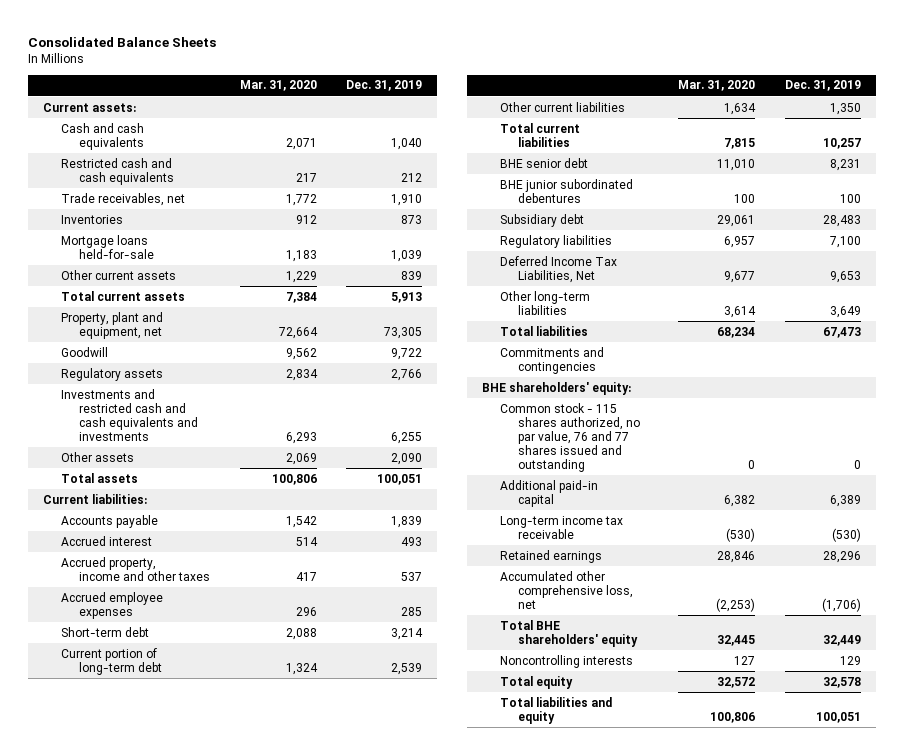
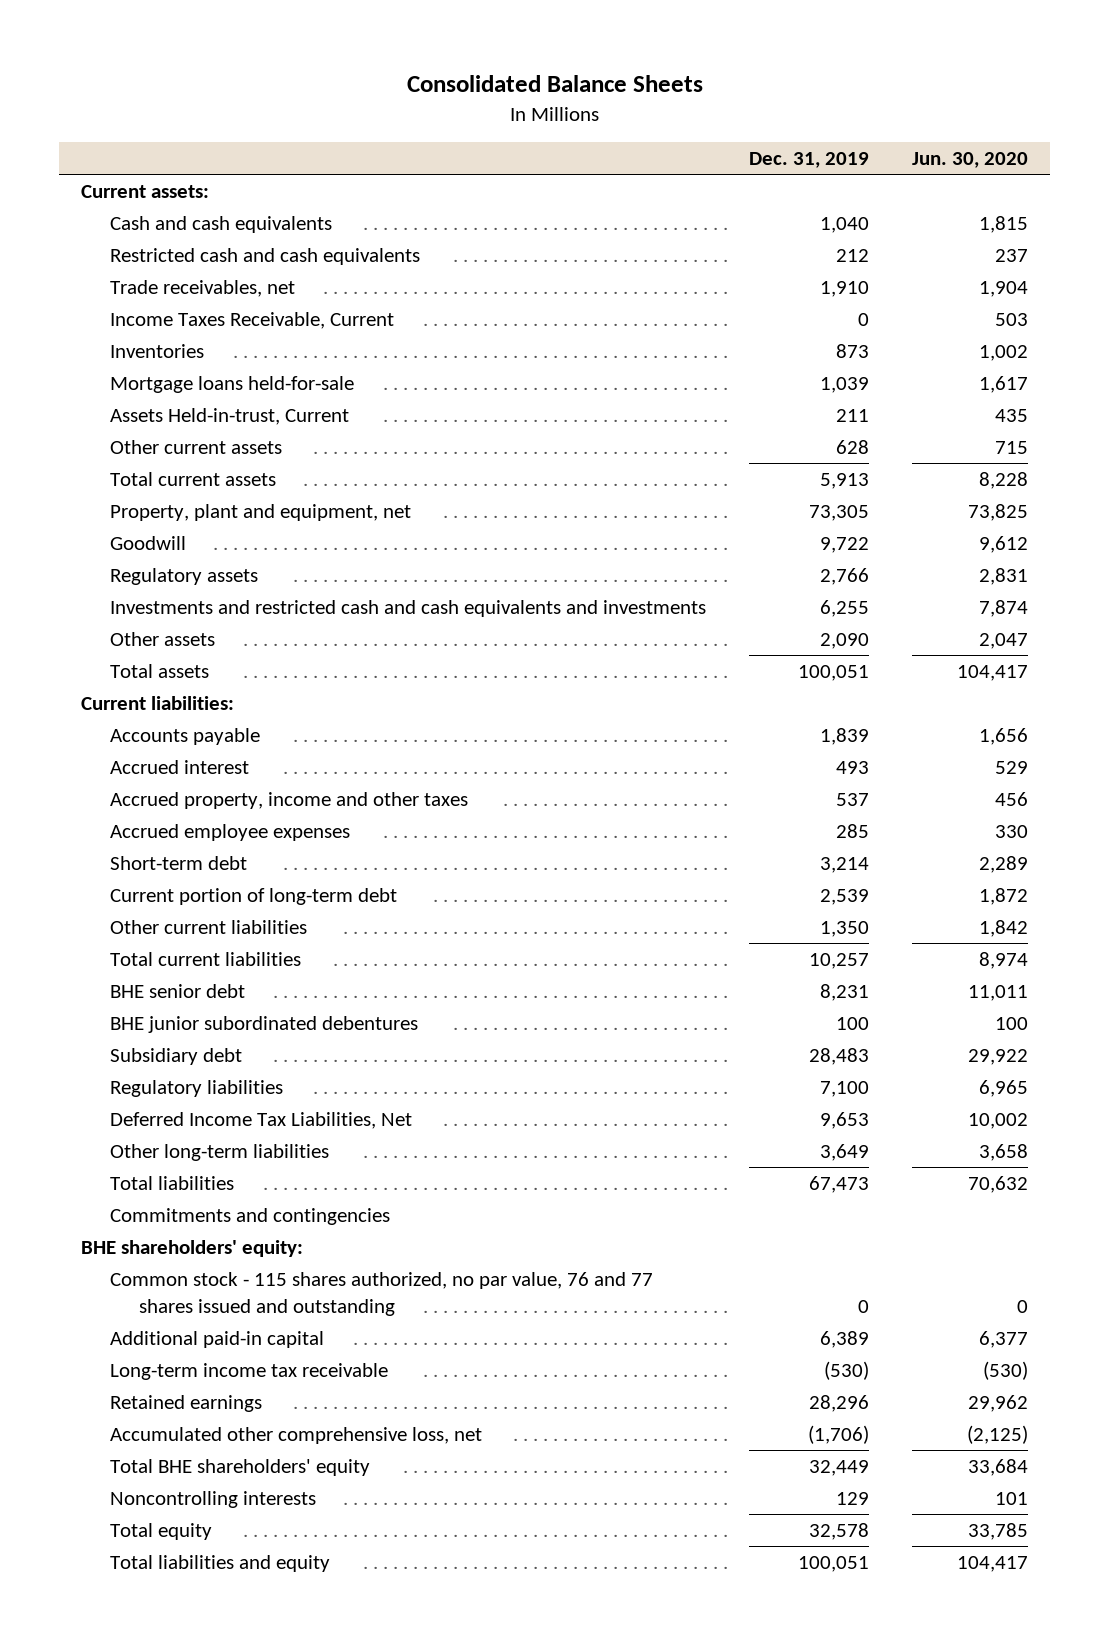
[239,80,317,92] Mar. 31, 2020 -> none
none -> [912,152,1029,169] Jun. 30, 2020
none -> [109,312,394,330] Income Taxes Receivable, Current
none -> [109,408,349,426] Assets Held-in-trust, Current
[401,270,423,280] 839 -> [836,440,870,455] 628

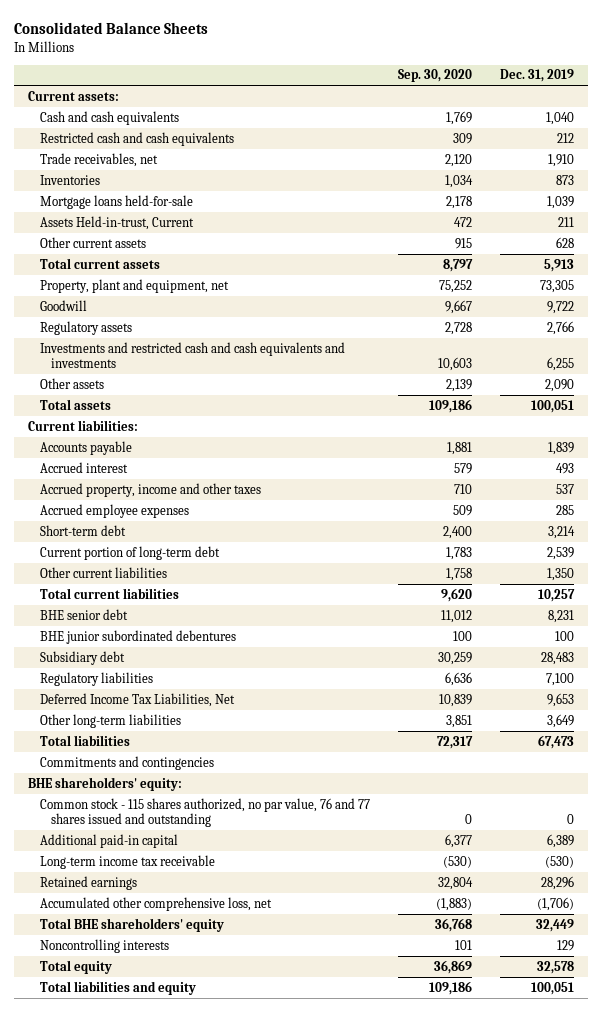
[912,152,1029,169] Jun. 30, 2020 -> none
none -> [397,69,472,83] Sep. 30, 2020
[109,312,394,330] Income Taxes Receivable, Current -> none

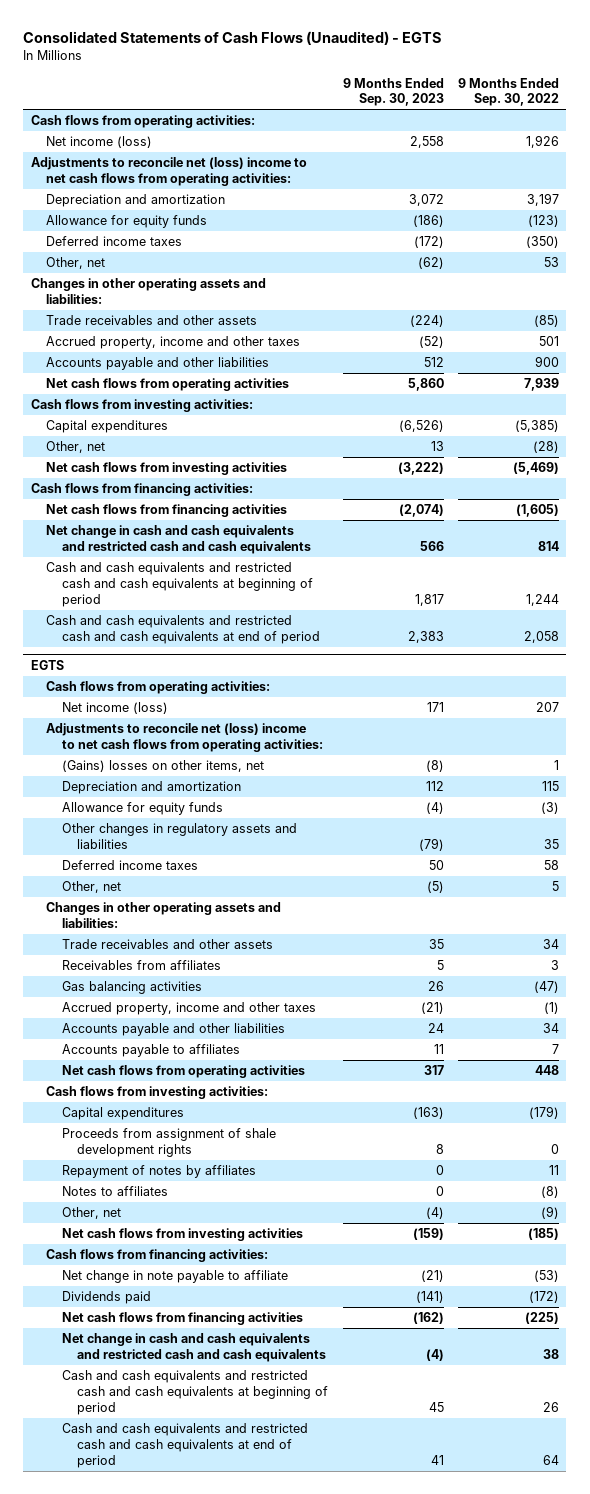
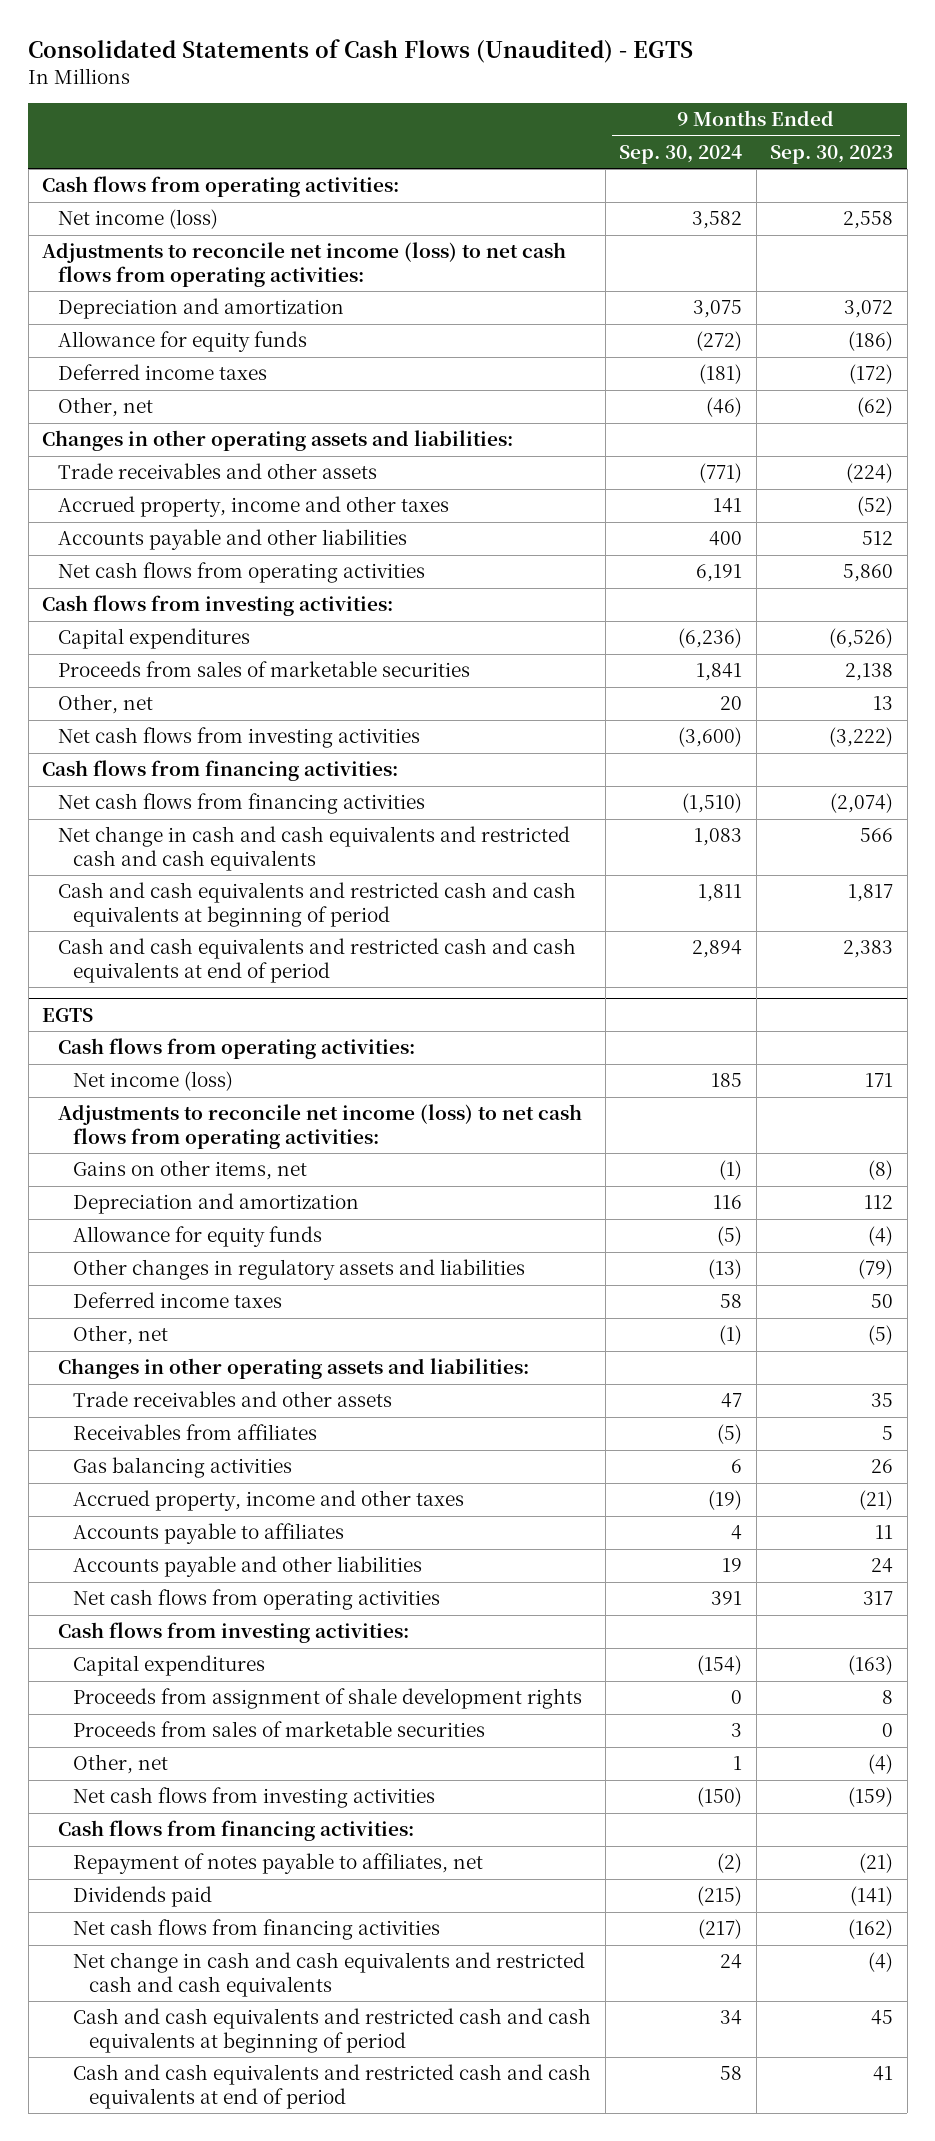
[458,77,560,107] 9 Months Ended Sep. 30, 2022 -> none
none -> [619,144,743,164] Sep. 30, 2024
[30,156,307,186] Adjustments to reconcile net (loss) income to net cash flows from operating activities: -> [42,242,567,287] Adjustments to reconcile net income (loss) to net cash flows from operating activities:
none -> [57,661,470,678] Proceeds from sales of marketable securities
[46,722,323,752] Adjustments to reconcile net (loss) income to net cash flows from operating activities: -> [57,1104,582,1149] Adjustments to reconcile net income (loss) to net cash flows from operating activities:
[61,759,264,772] (Gains) losses on other items, net -> [73,1160,308,1181] Gains on other items, net
[61,1022,285,1036] Accounts payable and other liabilities -> [73,1556,423,1578] Accounts payable and other liabilities
[61,1164,256,1178] Repayment of notes by affiliates -> none
[61,1185,168,1196] Notes to affiliates -> none
none -> [73,1721,486,1738] Proceeds from sales of marketable securities
[61,1269,288,1283] Net change in note payable to affiliate -> [73,1853,484,1875] Repayment of notes payable to affiliates, net

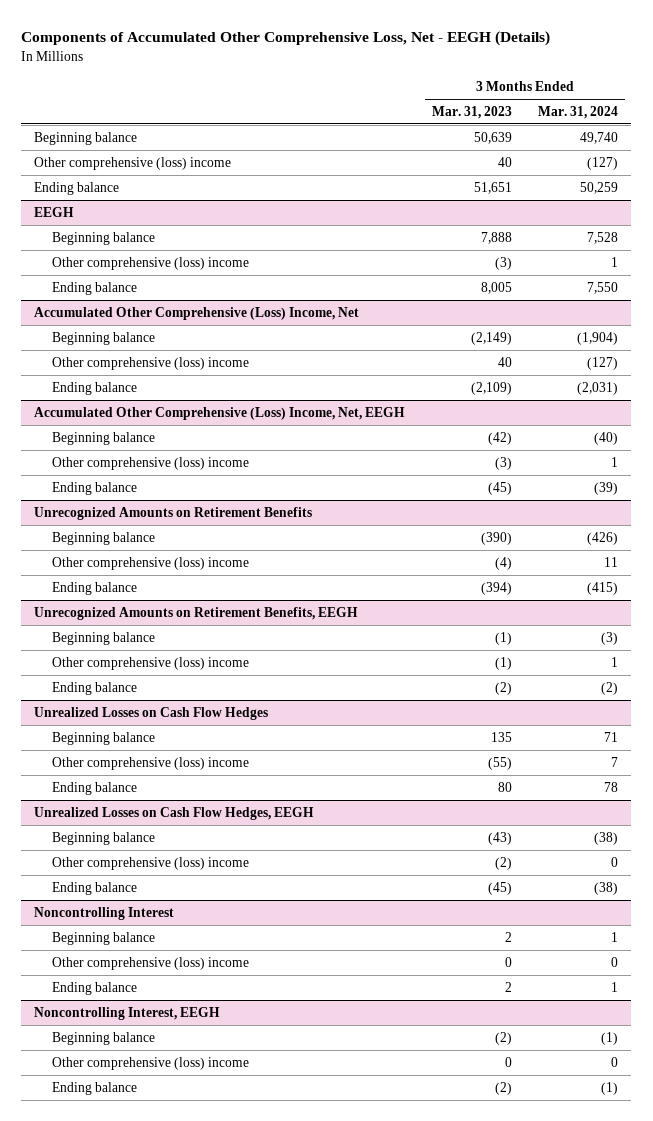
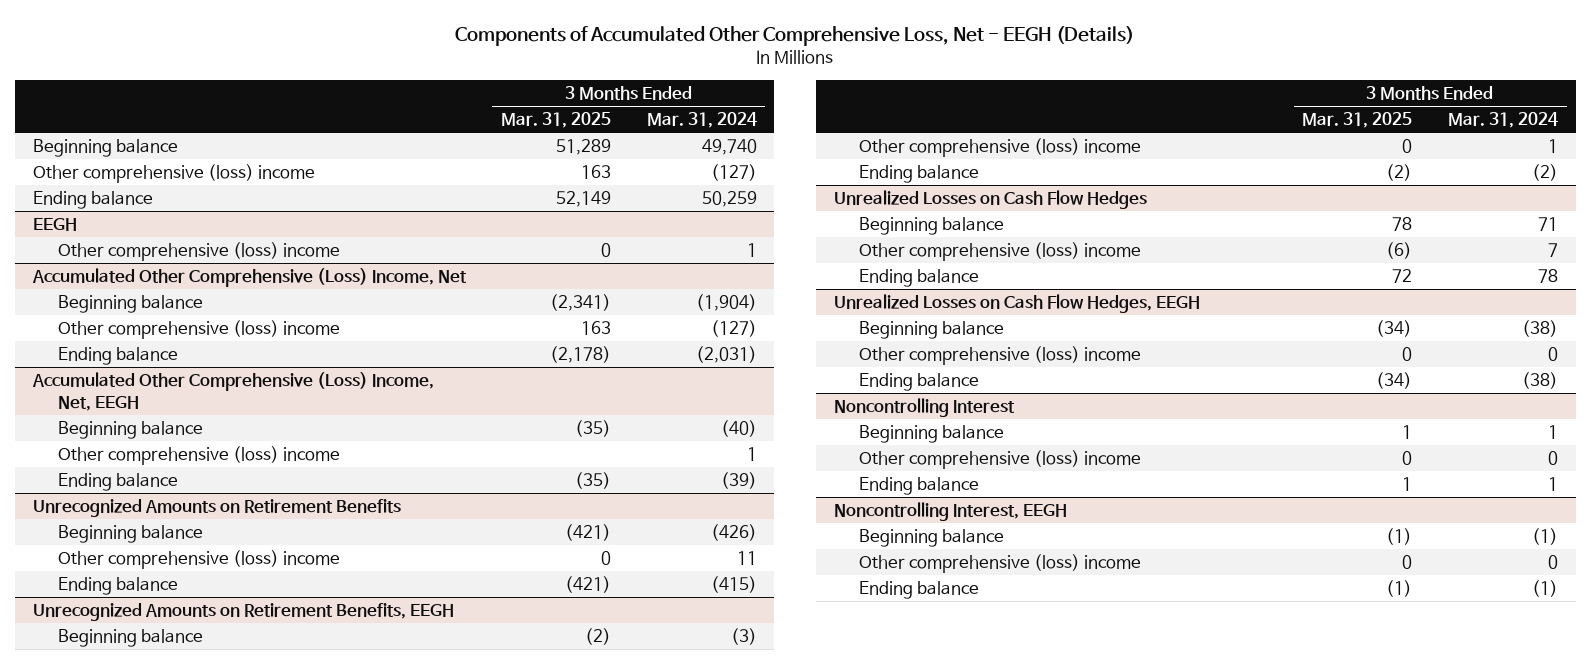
[431,105,512,119] Mar. 31, 2023 -> none
none -> [501,112,612,129] Mar. 31, 2025
[51,231,155,245] Beginning balance -> none
[51,281,137,295] Ending balance -> none

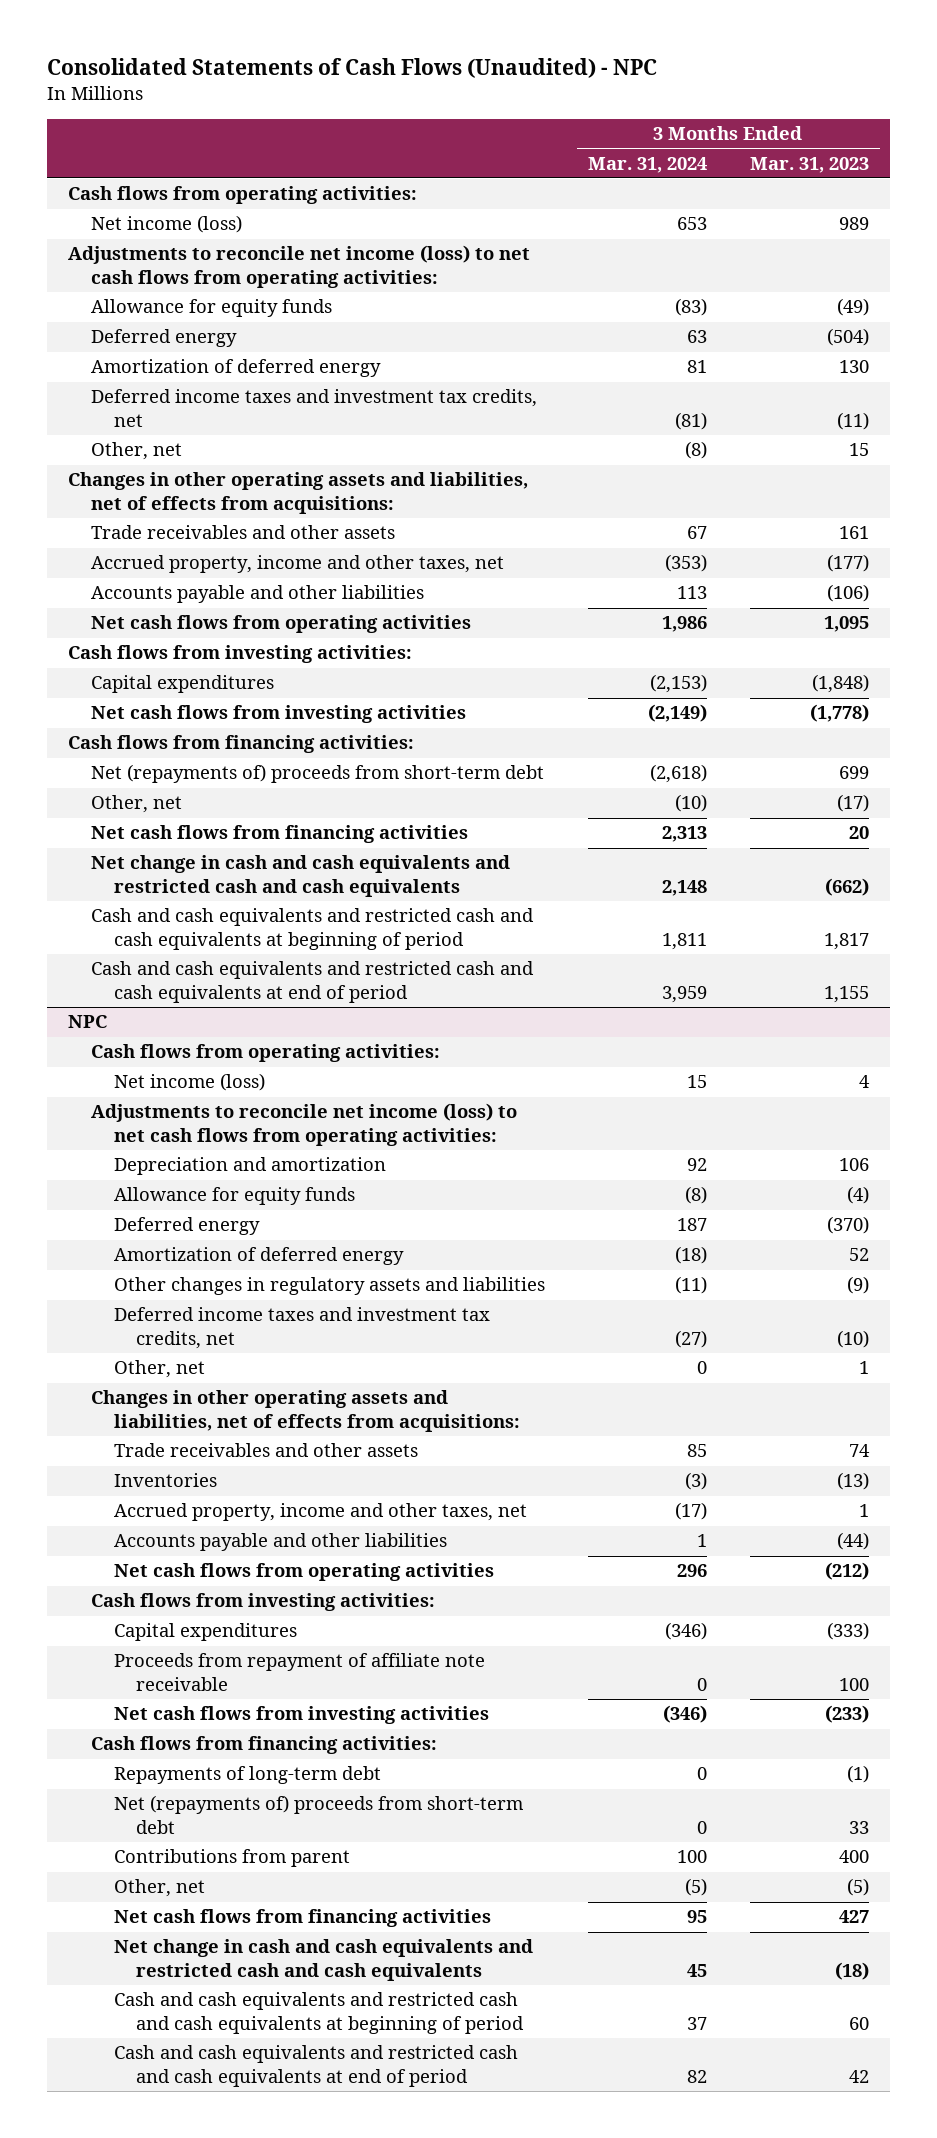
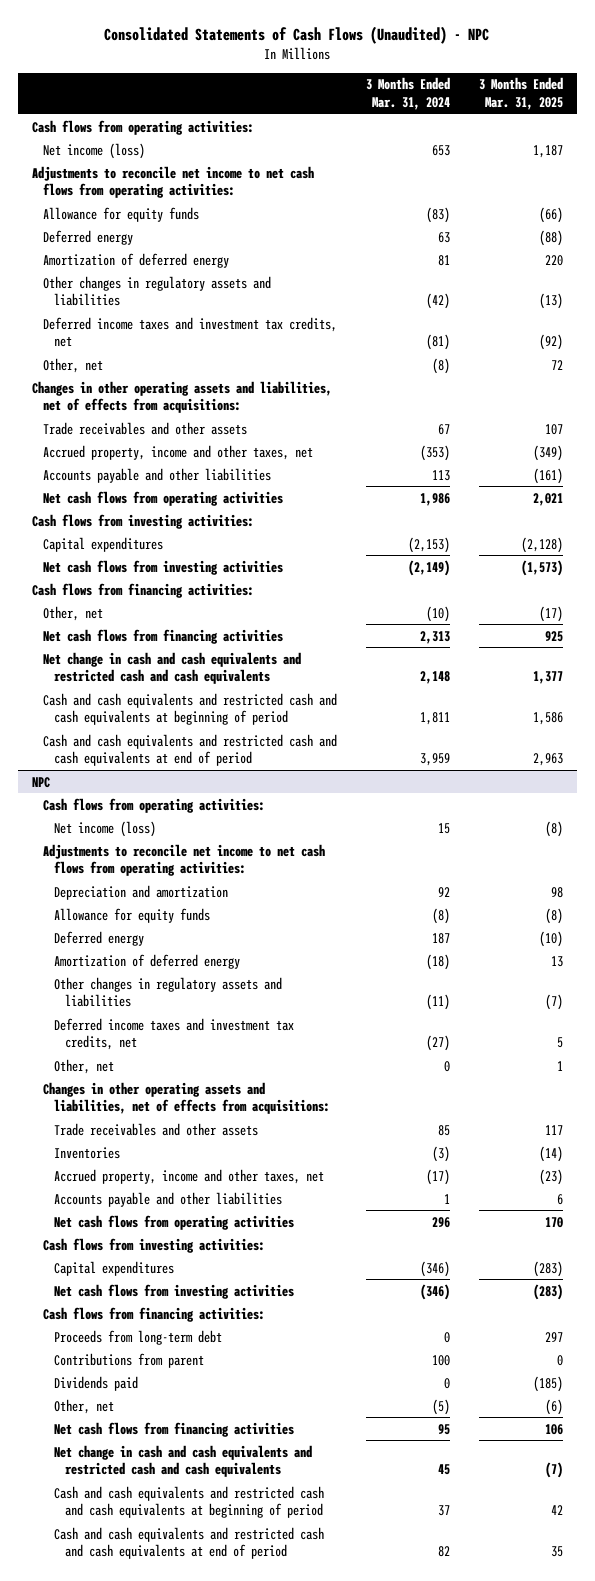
[749,156,869,173] Mar. 31, 2023 -> none
none -> [478,77,563,110] 3 Months Ended Mar. 31, 2025
[68,245,531,289] Adjustments to reconcile net income (loss) to net cash flows from operating activities: -> [32,165,315,199] Adjustments to reconcile net income to net cash flows from operating activities:
none -> [43,275,272,307] Other changes in regulatory assets and liabilities
[90,764,544,784] Net (repayments of) proceeds from short-term debt -> none
[90,1103,517,1147] Adjustments to reconcile net income (loss) to net cash flows from operating activities: -> [43,843,326,877] Adjustments to reconcile net income to net cash flows from operating activities:
[113,1653,485,1692] Proceeds from repayment of affiliate note receivable -> none
[113,1766,381,1785] Repayments of long-term debt -> none
[113,1795,523,1835] Net (repayments of) proceeds from short-term debt -> none
none -> [54,1329,223,1345] Proceeds from long-term debt
none -> [54,1375,139,1391] Dividends paid

